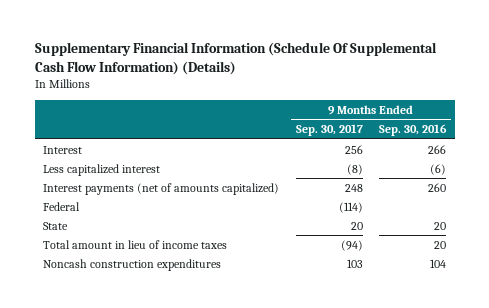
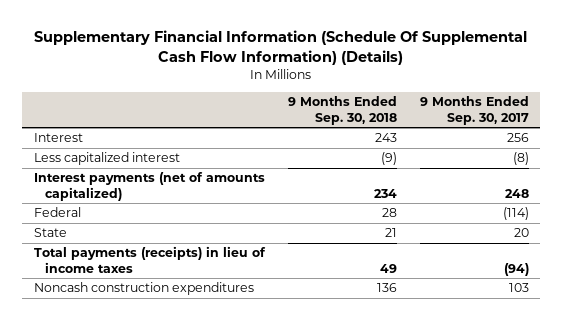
[379,123,448,136] Sep. 30, 2016 -> none
none -> [287,95,397,125] 9 Months Ended Sep. 30, 2018
[42,239,227,249] Total amount in lieu of income taxes -> [33,246,266,274] Total payments (receipts) in lieu of income taxes

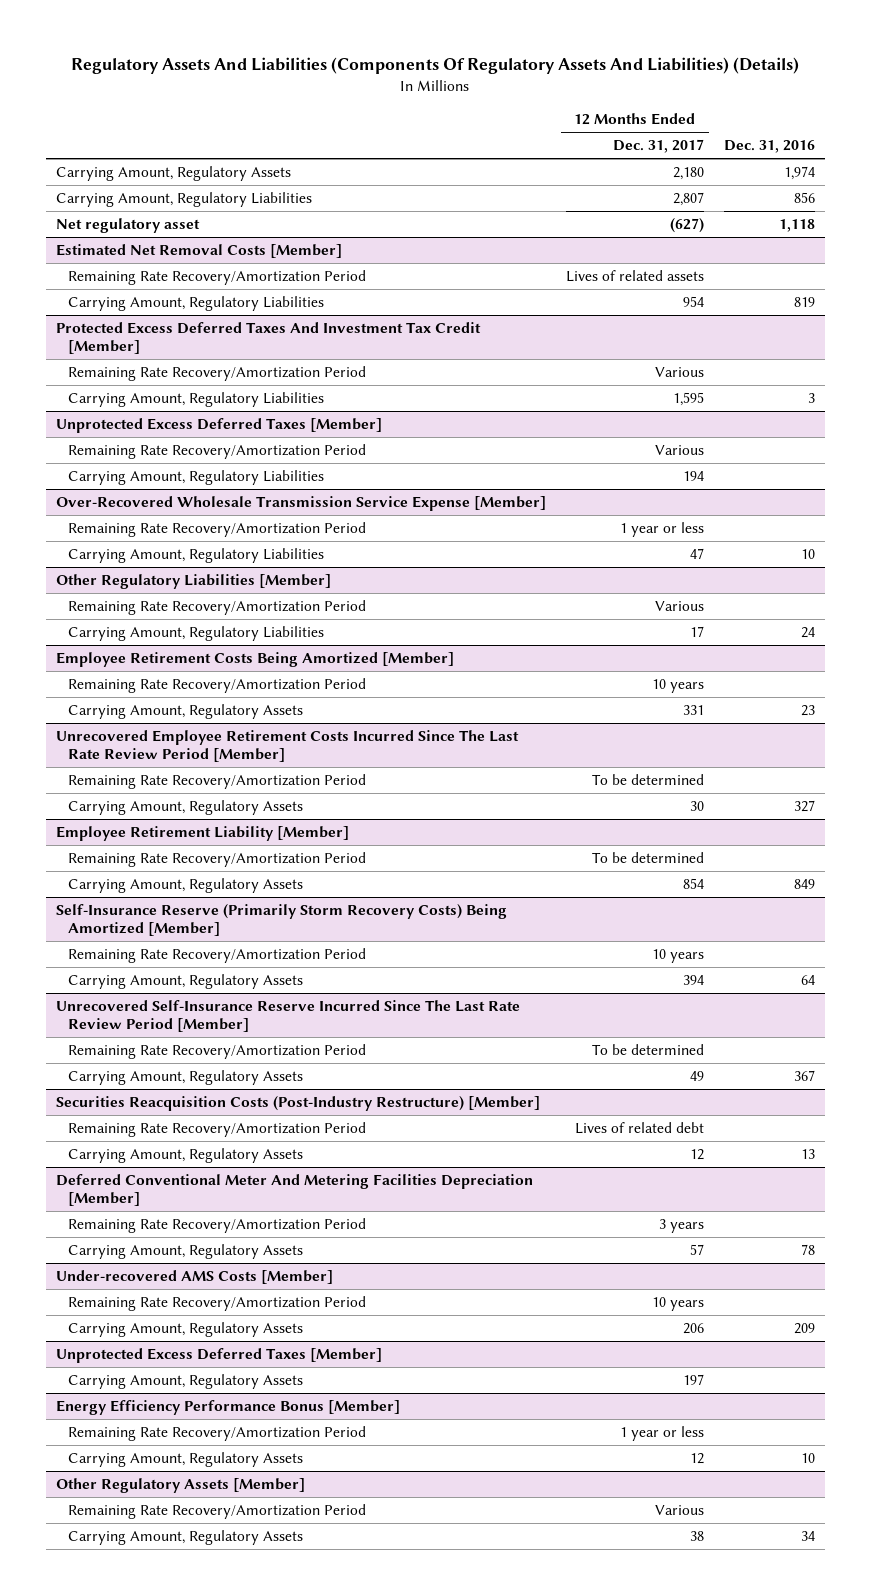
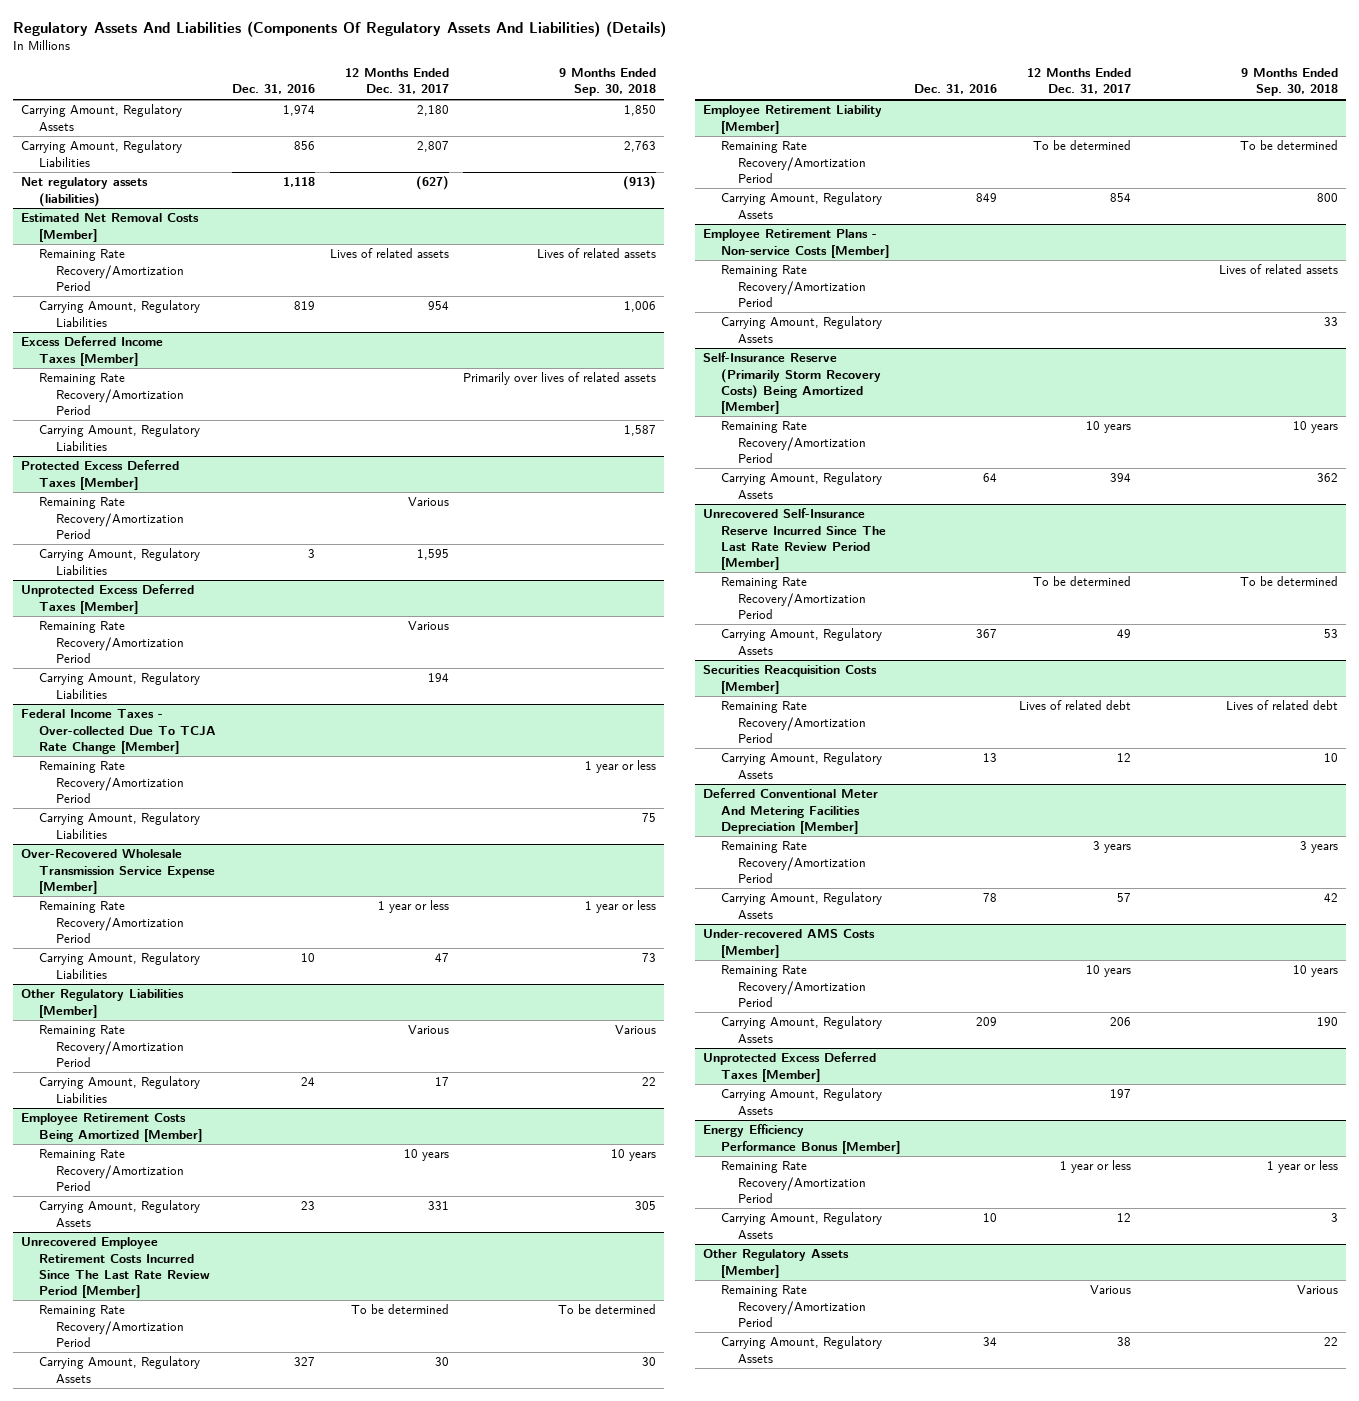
none -> [559,68,657,97] 9 Months Ended Sep. 30, 2018
[56,218,201,234] Net regulatory asset -> [20,177,148,207] Net regulatory assets (liabilities)
none -> [20,336,163,366] Excess Deferred Income Taxes [Member]
none -> [38,373,185,415] Remaining Rate Recovery/Amortization Period
none -> [38,424,200,451] Carrying Amount, Regulatory Liabilities
[56,322,482,355] Protected Excess Deferred Taxes And Investment Tax Credit [Member] -> [20,460,179,490] Protected Excess Deferred Taxes [Member]
none -> [20,709,216,754] Federal Income Taxes - Over-collected Due To TCJA Rate Change [Member]
none -> [38,761,185,803] Remaining Rate Recovery/Amortization Period
none -> [38,812,200,839] Carrying Amount, Regulatory Liabilities
none -> [702,229,889,258] Employee Retirement Plans - Non-service Costs [Member]
none -> [720,265,867,307] Remaining Rate Recovery/Amortization Period
none -> [720,316,882,343] Carrying Amount, Regulatory Assets
[56,1096,541,1112] Securities Reacquisition Costs (Post-Industry Restructure) [Member] -> [702,665,877,694] Securities Reacquisition Costs [Member]

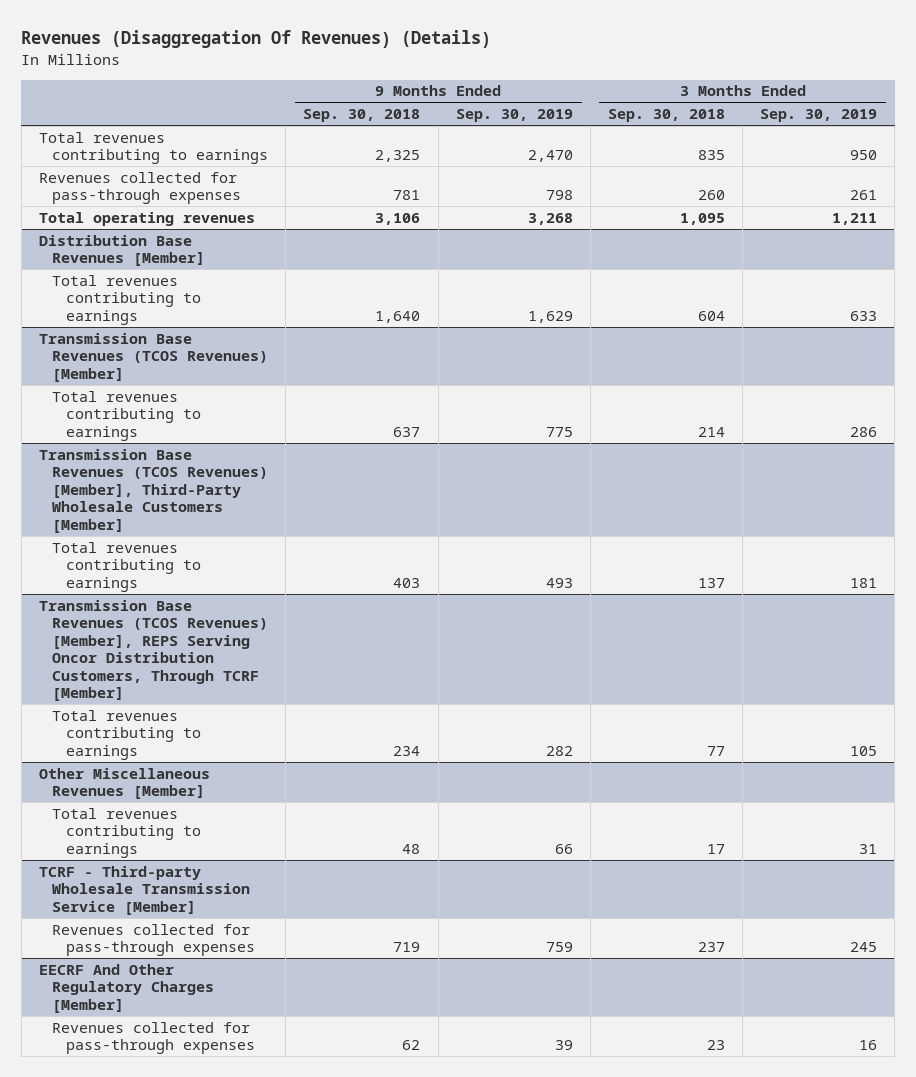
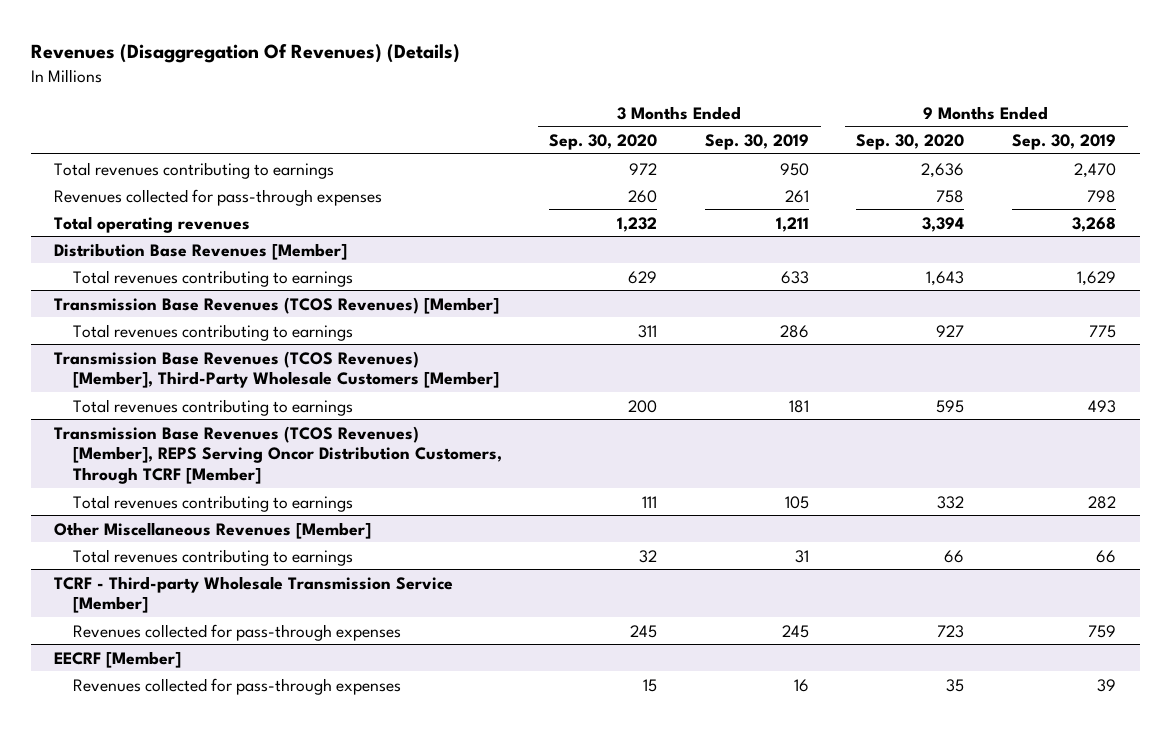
[303,109,421,123] Sep. 30, 2018 -> none
[607,109,725,123] Sep. 30, 2018 -> none
none -> [549,134,658,151] Sep. 30, 2020
none -> [856,134,965,151] Sep. 30, 2020
[38,963,215,1013] EECRF And Other Regulatory Charges [Member] -> [54,650,182,668] EECRF [Member]

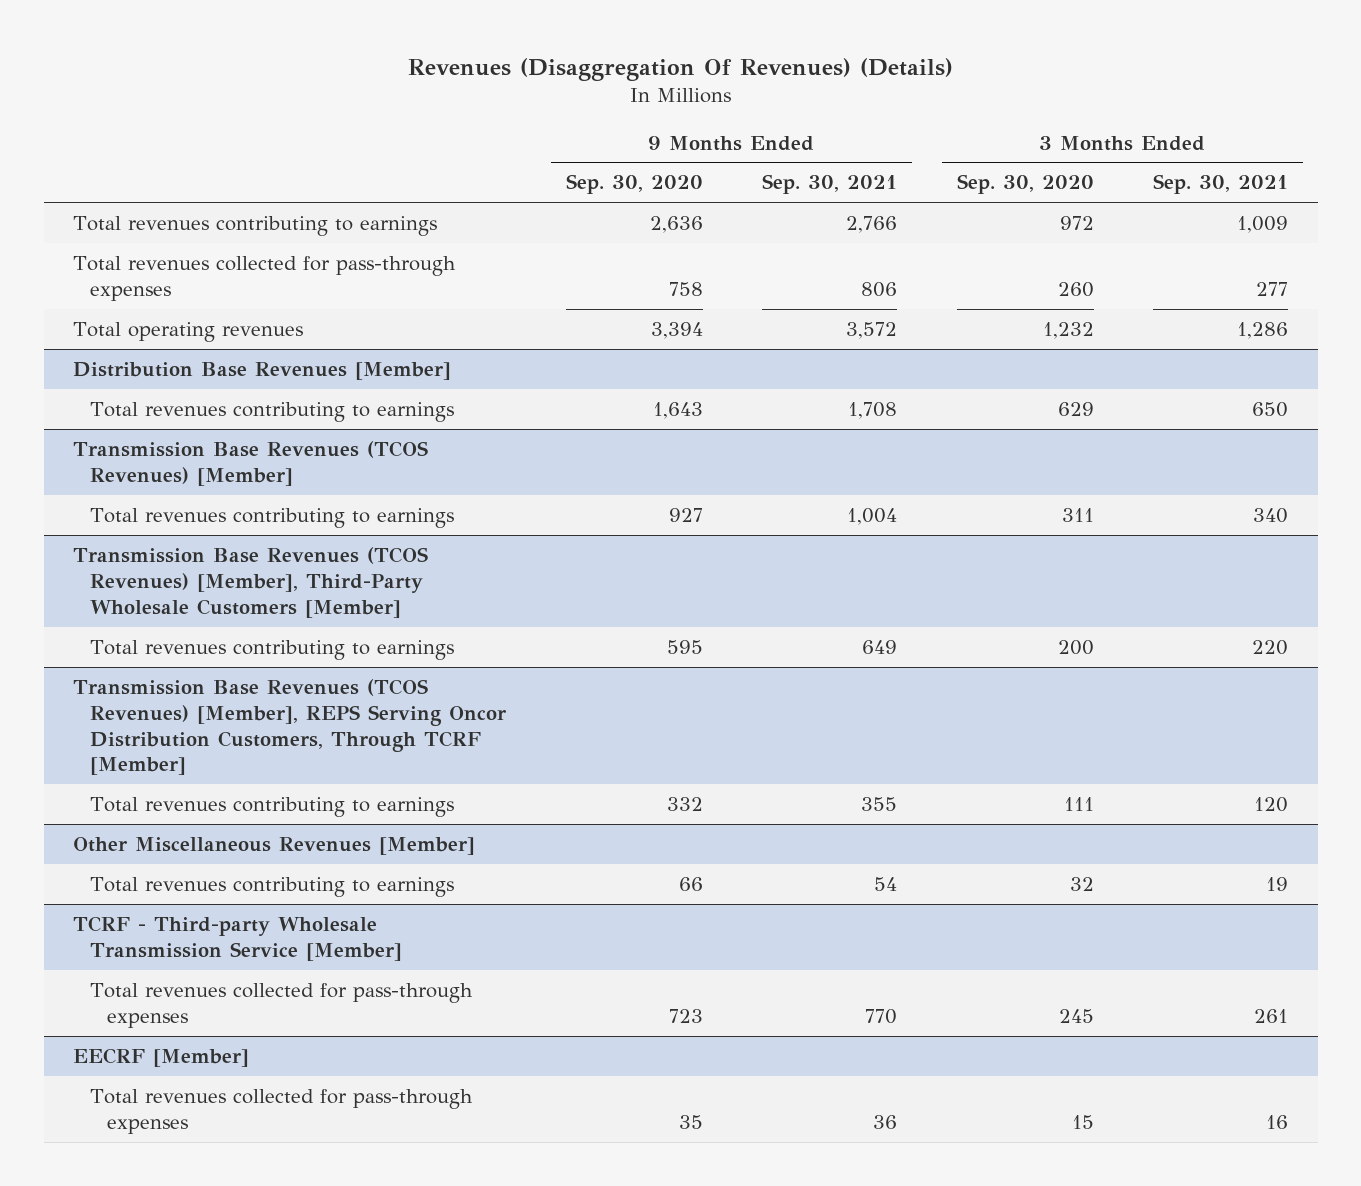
[704,134,809,151] Sep. 30, 2019 -> none
[1011,134,1116,151] Sep. 30, 2019 -> none
none -> [762,174,898,195] Sep. 30, 2021
none -> [1152,174,1288,195] Sep. 30, 2021
[54,188,383,206] Revenues collected for pass-through expenses -> [73,255,457,301] Total revenues collected for pass-through expenses
[72,623,401,641] Revenues collected for pass-through expenses -> [90,982,474,1028] Total revenues collected for pass-through expenses
[72,677,401,695] Revenues collected for pass-through expenses -> [90,1088,474,1134] Total revenues collected for pass-through expenses

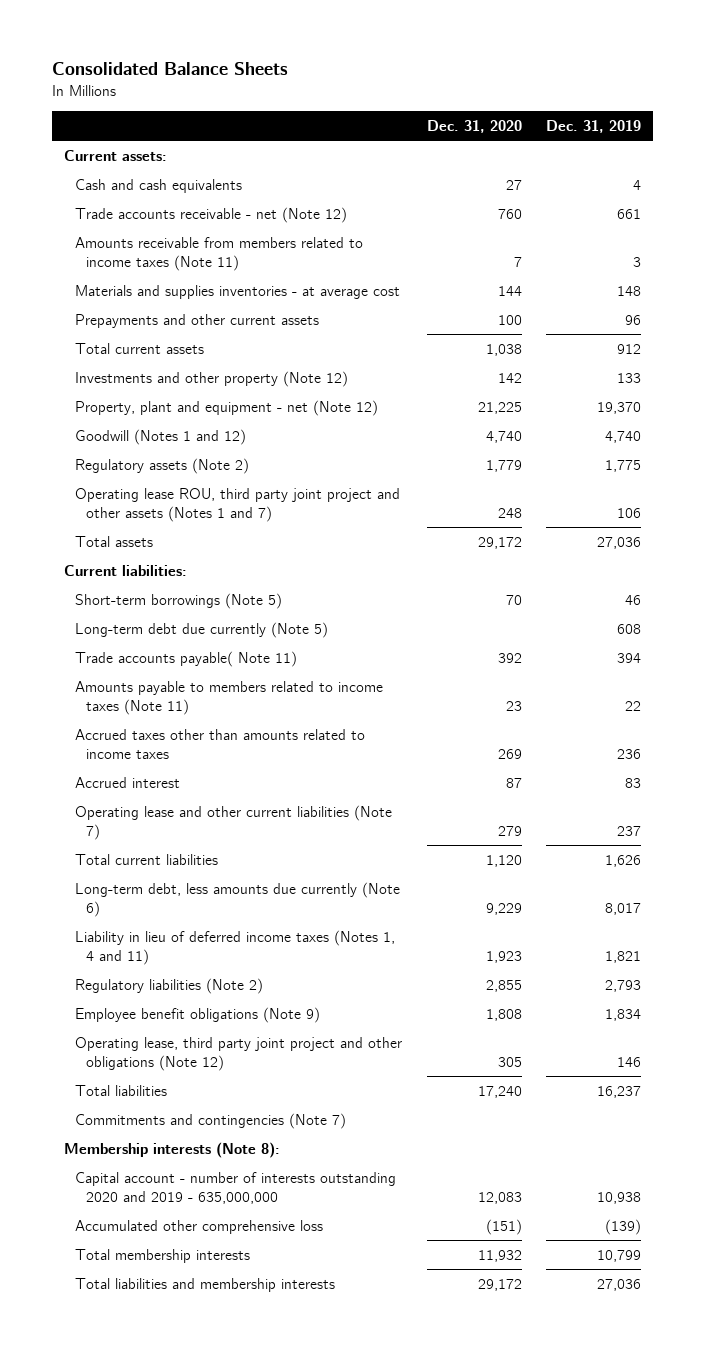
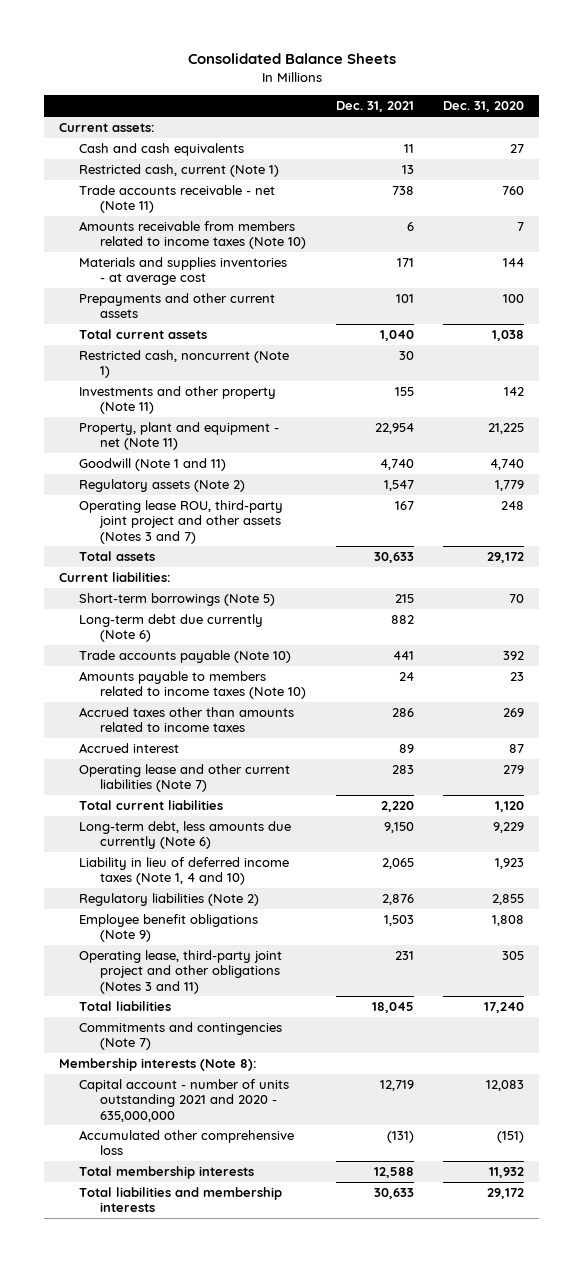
[546,119,642,133] Dec. 31, 2019 -> none
none -> [335,101,414,113] Dec. 31, 2021
none -> [79,163,280,177] Restricted cash, current (Note 1)
[74,206,347,223] Trade accounts receivable - net (Note 12) -> [79,184,276,214] Trade accounts receivable - net (Note 11)
[74,236,363,271] Amounts receivable from members related to income taxes (Note 11) -> [79,220,307,250] Amounts receivable from members related to income taxes (Note 10)
none -> [79,349,290,379] Restricted cash, noncurrent (Note 1)
[74,370,348,387] Investments and other property (Note 12) -> [79,385,277,415] Investments and other property (Note 11)
[74,399,378,416] Property, plant and equipment - net (Note 12) -> [79,421,280,451] Property, plant and equipment - net (Note 11)
[74,428,246,445] Goodwill (Notes 1 and 12) -> [79,457,227,471] Goodwill (Note 1 and 11)
[74,487,400,522] Operating lease ROU, third party joint project and other assets (Notes 1 and 7) -> [79,499,284,544] Operating lease ROU, third-party joint project and other assets (Notes 3 and 7)
[74,621,328,638] Long-term debt due currently (Note 5) -> [79,613,264,643] Long-term debt due currently (Note 6)
[74,650,297,667] Trade accounts payable( Note 11) -> [79,649,292,663] Trade accounts payable (Note 10)
[74,680,383,715] Amounts payable to members related to income taxes (Note 11) -> [79,670,307,700] Amounts payable to members related to income taxes (Note 10)
[74,929,395,965] Liability in lieu of deferred income taxes (Notes 1, 4 and 11) -> [79,856,290,886] Liability in lieu of deferred income taxes (Note 1, 4 and 10)
[74,1036,402,1071] Operating lease, third party joint project and other obligations (Note 12) -> [79,949,283,994] Operating lease, third-party joint project and other obligations (Notes 3 and 11)
[74,1171,396,1204] Capital account - number of interests outstanding 2020 and 2019 - 635,000,000 -> [79,1078,290,1122] Capital account - number of units outstanding 2021 and 2020 - 635,000,000

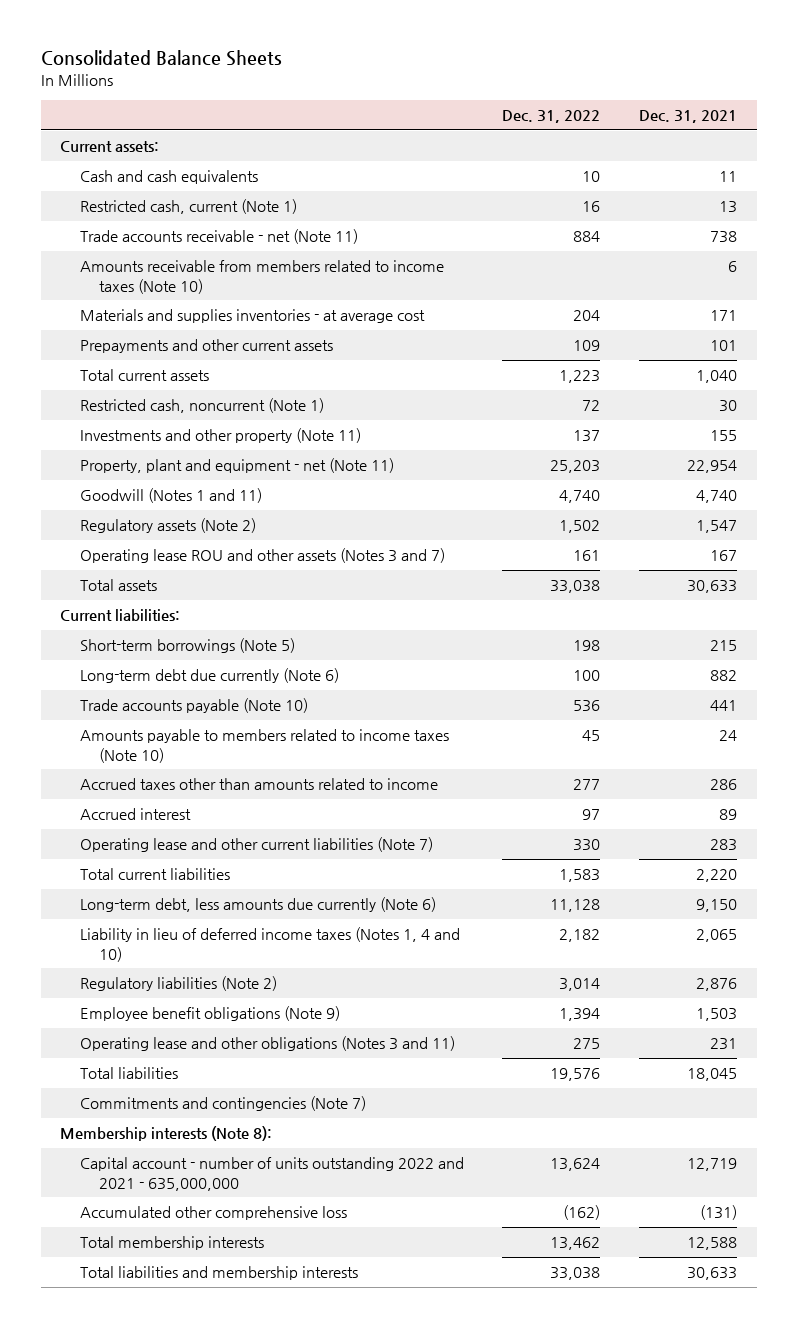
[443,101,525,113] Dec. 31, 2020 -> none
none -> [502,110,601,124] Dec. 31, 2022
[79,457,227,471] Goodwill (Note 1 and 11) -> [79,488,262,504] Goodwill (Notes 1 and 11)
[79,499,284,544] Operating lease ROU, third-party joint project and other assets (Notes 3 and 7) -> [79,548,445,564] Operating lease ROU and other assets (Notes 3 and 7)
[79,706,295,733] Accrued taxes other than amounts related to income taxes -> [79,778,438,791] Accrued taxes other than amounts related to income
[79,856,290,886] Liability in lieu of deferred income taxes (Note 1, 4 and 10) -> [79,927,460,962] Liability in lieu of deferred income taxes (Notes 1, 4 and 10)
[79,949,283,994] Operating lease, third-party joint project and other obligations (Notes 3 and 11) -> [79,1036,455,1052] Operating lease and other obligations (Notes 3 and 11)
[79,1078,290,1122] Capital account - number of units outstanding 2021 and 2020 - 635,000,000 -> [79,1157,464,1191] Capital account - number of units outstanding 2022 and 2021 - 635,000,000

